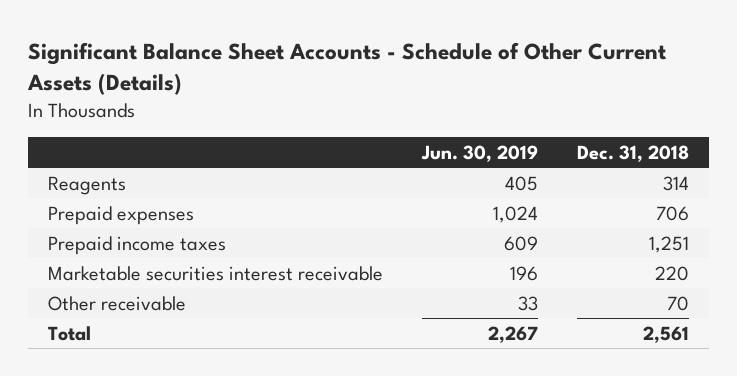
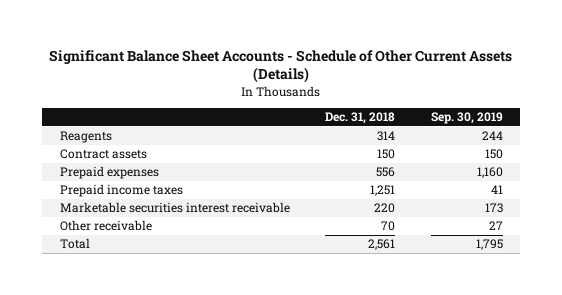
[420,144,538,162] Jun. 30, 2019 -> none
none -> [430,112,503,125] Sep. 30, 2019
none -> [59,149,147,160] Contract assets
[656,205,690,221] 706 -> [376,167,396,178] 556

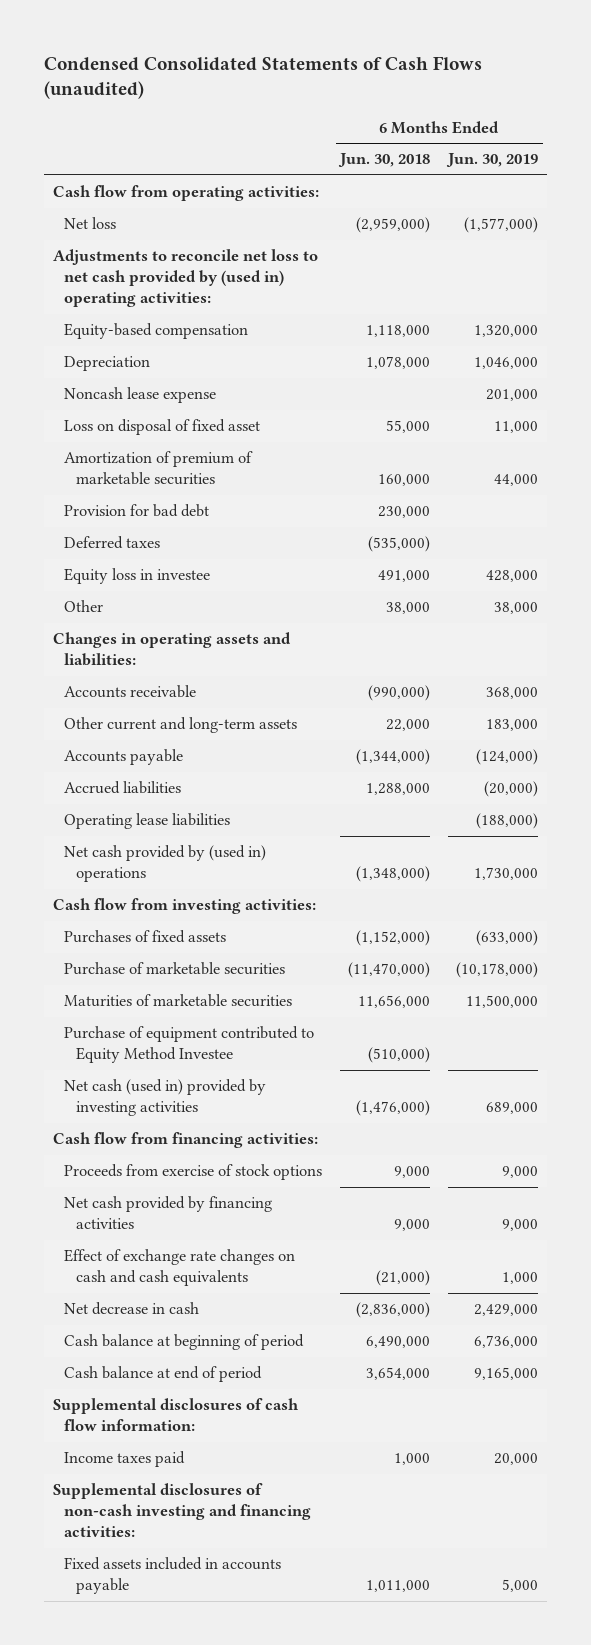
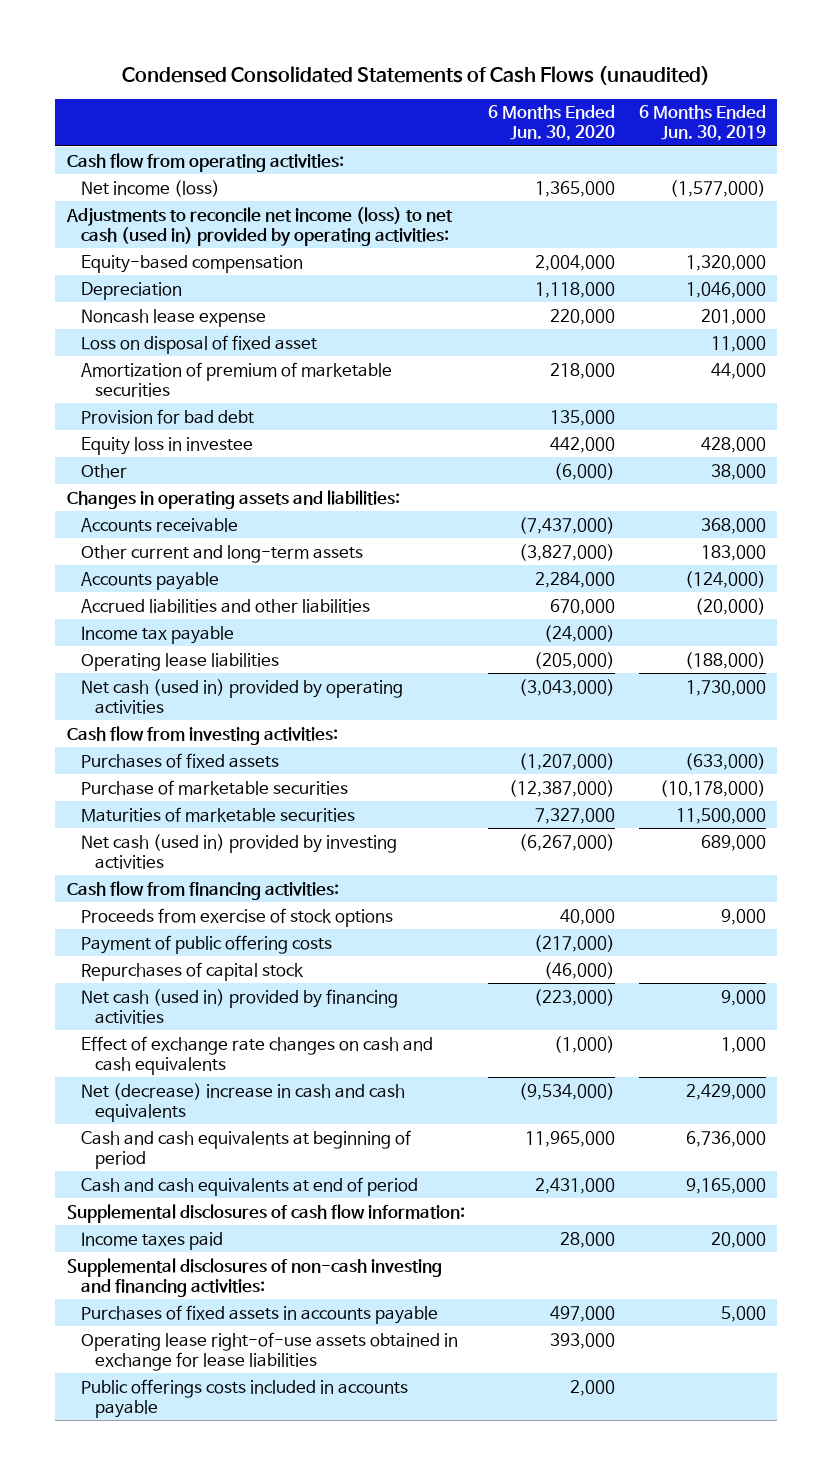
[338,153,431,168] Jun. 30, 2018 -> none
none -> [488,105,616,142] 6 Months Ended Jun. 30, 2020
[64,217,117,230] Net loss -> [81,179,221,197] Net income (loss)
[52,249,318,308] Adjustments to reconcile net loss to net cash provided by (used in) operating activities: -> [66,206,454,246] Adjustments to reconcile net income (loss) to net cash (used in) provided by operating activities:
[64,536,161,550] Deferred taxes -> none
[64,781,182,795] Accrued liabilities -> [81,598,371,613] Accrued liabilities and other liabilities
none -> [81,625,235,644] Income tax payable
[64,845,267,883] Net cash provided by (used in) operations -> [81,678,404,714] Net cash (used in) provided by operating activities
[64,1026,315,1064] Purchase of equipment contributed to Equity Method Investee -> none
none -> [81,934,333,954] Payment of public offering costs
none -> [81,961,305,981] Repurchases of capital stock
[64,1196,273,1230] Net cash provided by financing activities -> [81,988,399,1024] Net cash (used in) provided by financing activities
[64,1302,200,1316] Net decrease in cash -> [81,1082,406,1122] Net (decrease) increase in cash and cash equivalents
[64,1334,305,1351] Cash balance at beginning of period -> [81,1129,412,1169] Cash and cash equivalents at beginning of period
[64,1366,263,1383] Cash balance at end of period -> [81,1176,419,1196] Cash and cash equivalents at end of period
[64,1557,282,1595] Fixed assets included in accounts payable -> [81,1304,439,1324] Purchases of fixed assets in accounts payable
none -> [81,1331,459,1371] Operating lease right-of-use assets obtained in exchange for lease liabilities
none -> [81,1378,409,1418] Public offerings costs included in accounts payable

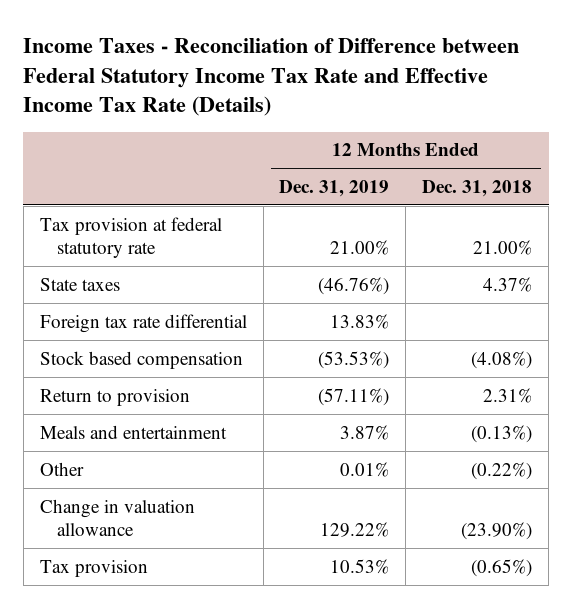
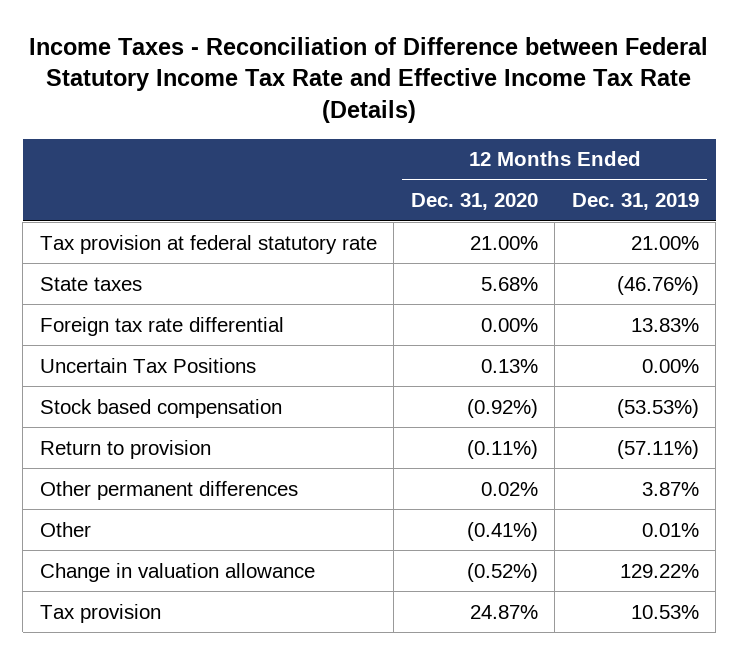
[422,179,533,197] Dec. 31, 2018 -> none
none -> [410,193,538,211] Dec. 31, 2020
none -> [39,357,256,373] Uncertain Tax Positions
[39,424,227,439] Meals and entertainment -> [39,480,298,500] Other permanent differences

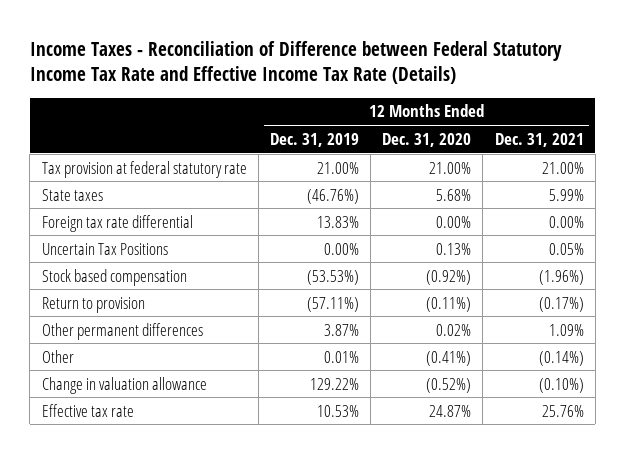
none -> [494,132,584,147] Dec. 31, 2021
[39,603,161,623] Tax provision -> [41,403,134,417] Effective tax rate

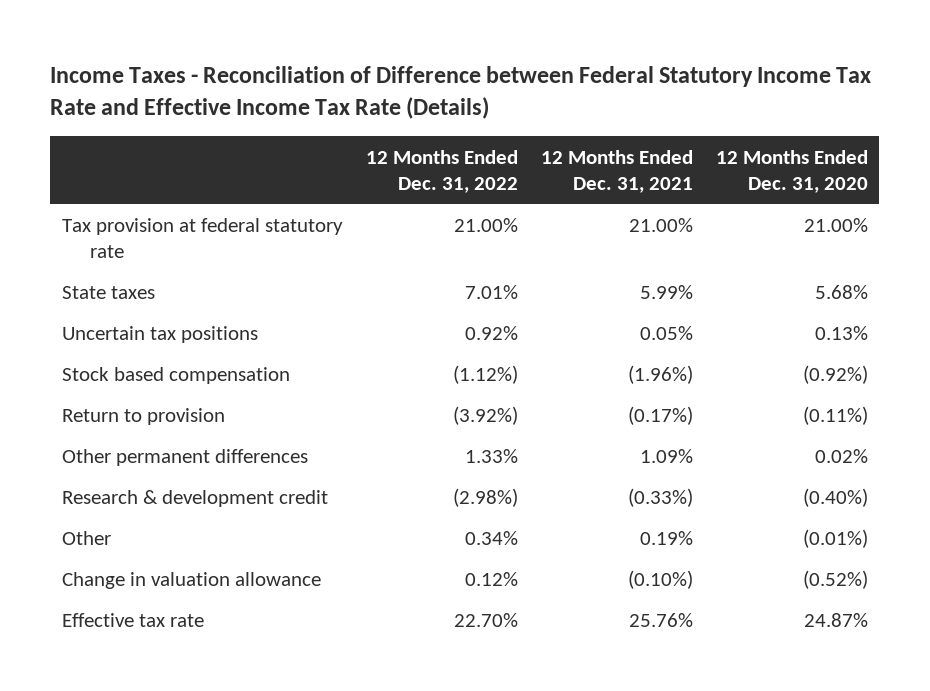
[269,132,359,147] Dec. 31, 2019 -> none
none -> [365,149,518,193] 12 Months Ended Dec. 31, 2022
[41,214,193,232] Foreign tax rate differential -> none
[41,242,168,255] Uncertain Tax Positions -> [61,326,258,344] Uncertain tax positions
none -> [61,490,328,508] Research & development credit
[426,350,472,366] (0.41%) -> [802,529,868,549] (0.01%)
[538,350,584,366] (0.14%) -> [639,531,693,546] 0.19%

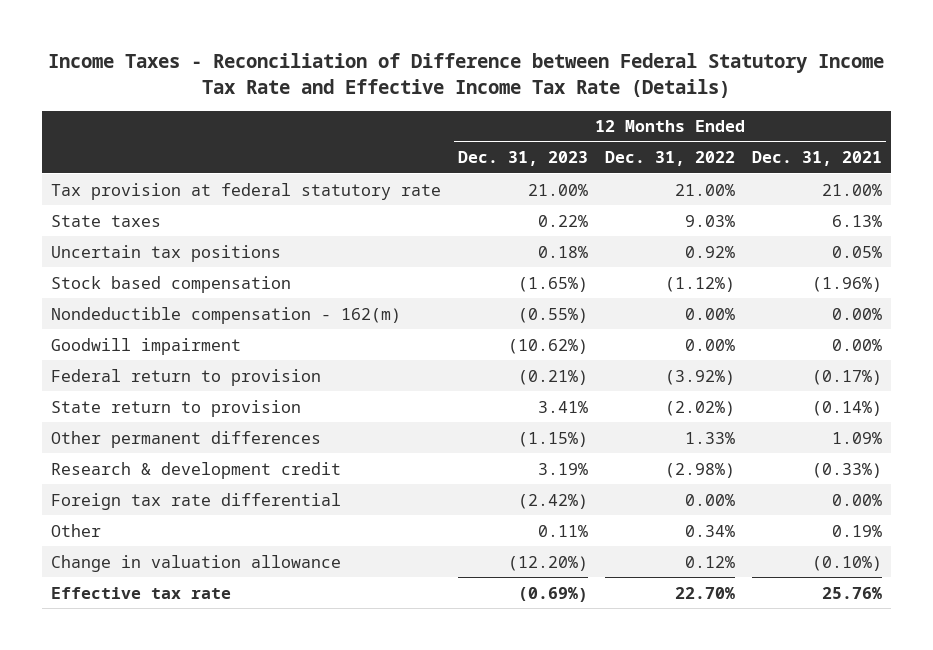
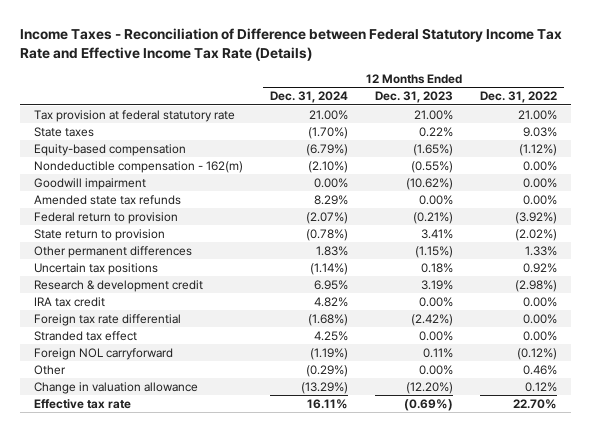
[752,151,883,167] Dec. 31, 2021 -> none
none -> [270,91,349,104] Dec. 31, 2024
[50,275,291,293] Stock based compensation -> [33,143,186,156] Equity-based compensation
none -> [33,194,181,205] Amended state tax refunds
[50,244,281,262] Uncertain tax positions -> [33,262,158,275] Uncertain tax positions
none -> [33,296,105,307] IRA tax credit
none -> [33,330,137,341] Stranded tax effect
none -> [33,347,173,360] Foreign NOL carryforward
[537,524,588,537] 0.11% -> [419,364,454,375] 0.00%
[685,524,736,537] 0.34% -> [523,364,558,375] 0.46%

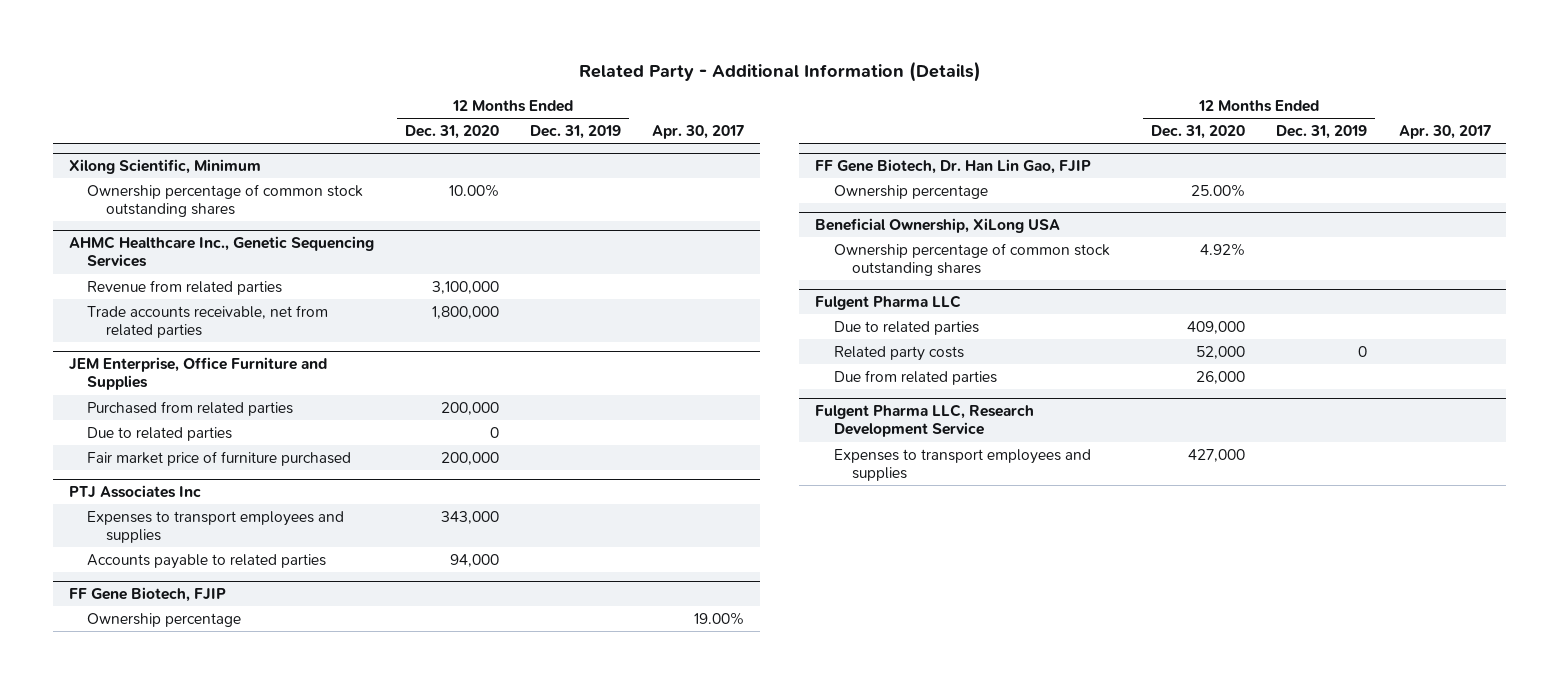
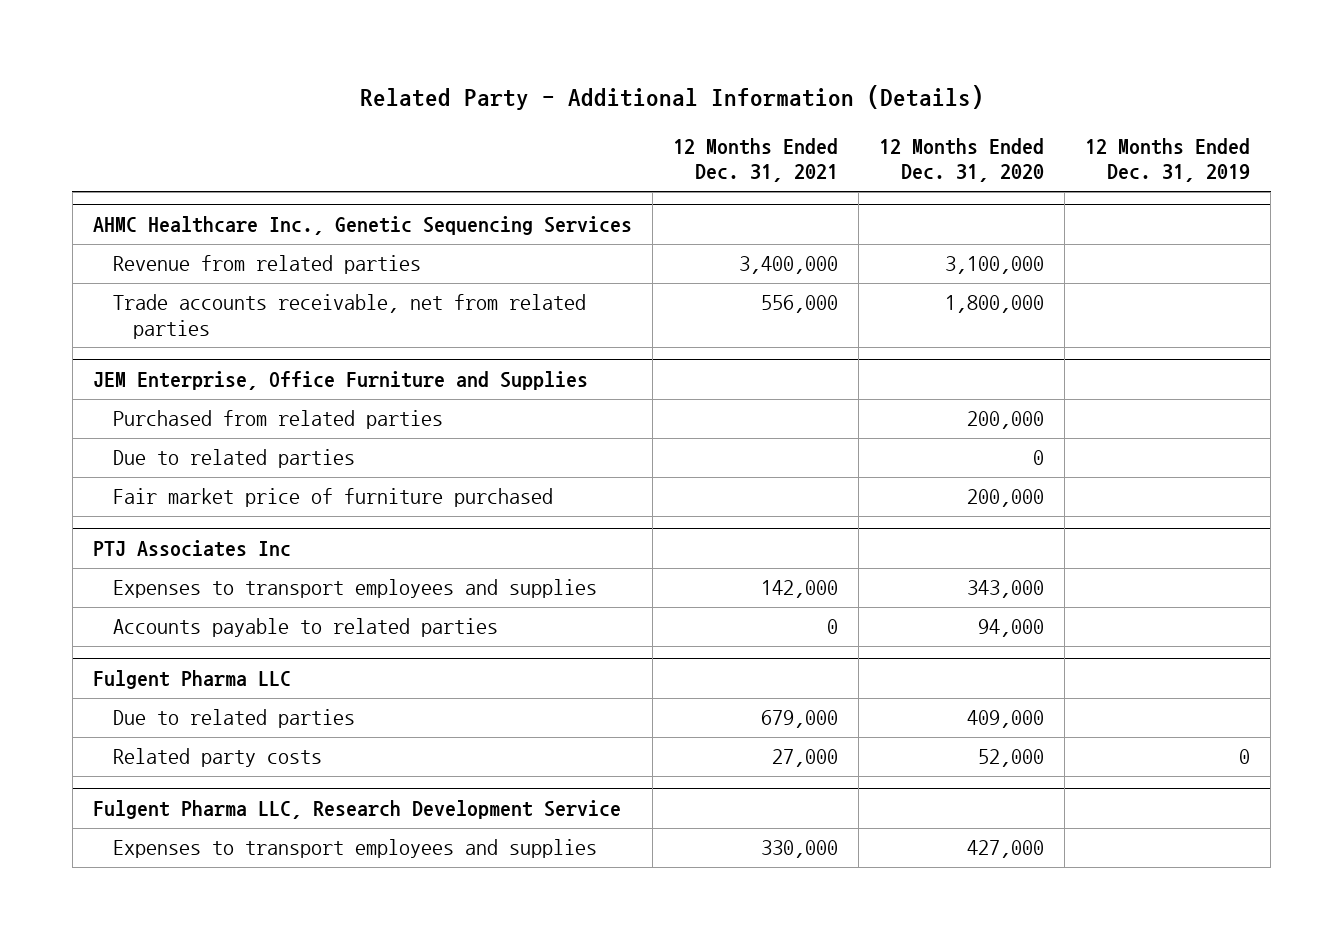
[652,124,745,139] Apr. 30, 2017 -> none
none -> [673,138,839,183] 12 Months Ended Dec. 31, 2021
[68,159,261,175] Xilong Scientific, Minimum -> none
[87,183,364,218] Ownership percentage of common stock outstanding shares -> none
[68,587,226,603] FF Gene Biotech, FJIP -> none
[87,612,242,627] Ownership percentage -> none
[814,159,1091,175] FF Gene Biotech, Dr. Han Lin Gao, FJIP -> none
[833,184,988,199] Ownership percentage -> none
[814,218,1060,234] Beneficial Ownership, XiLong USA -> none
[833,242,1110,277] Ownership percentage of common stock outstanding shares -> none
[833,369,997,385] Due from related parties -> none

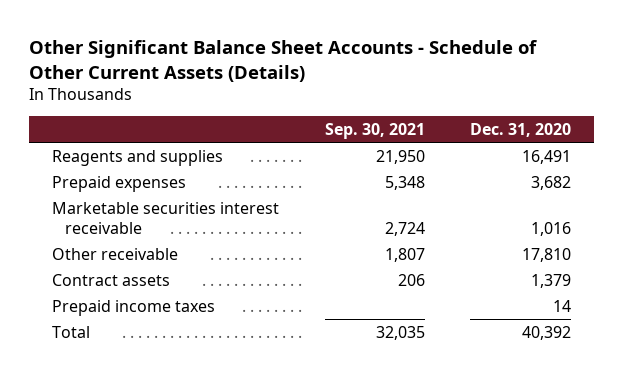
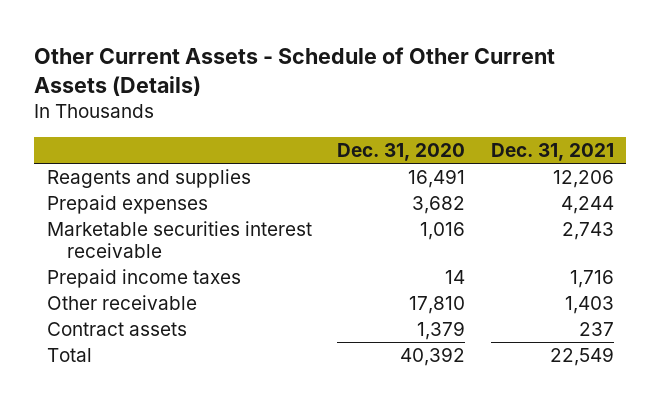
[28,39,537,82] Other Significant Balance Sheet Accounts - Schedule of Other Current Assets (Details) -> [34,46,556,96] Other Current Assets - Schedule of Other Current Assets (Details)
[324,122,425,139] Sep. 30, 2021 -> none
none -> [490,142,614,161] Dec. 31, 2021
[51,299,215,316] Prepaid income taxes -> [47,269,242,289] Prepaid income taxes

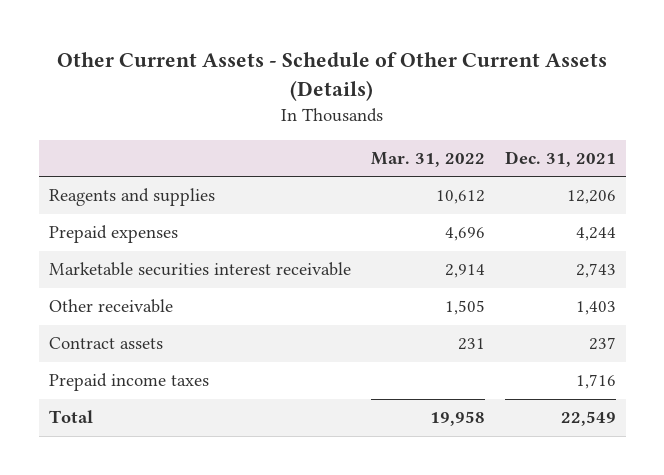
[337,142,466,161] Dec. 31, 2020 -> none
none -> [370,151,485,167] Mar. 31, 2022
[47,269,242,289] Prepaid income taxes -> [48,373,209,392] Prepaid income taxes

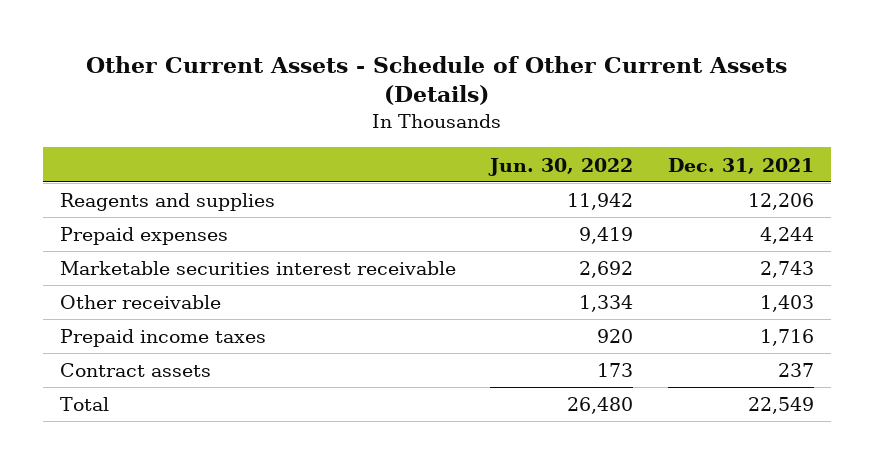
[370,151,485,167] Mar. 31, 2022 -> none
none -> [488,157,634,176] Jun. 30, 2022
[48,337,163,350] Contract assets -> [60,363,212,378] Contract assets

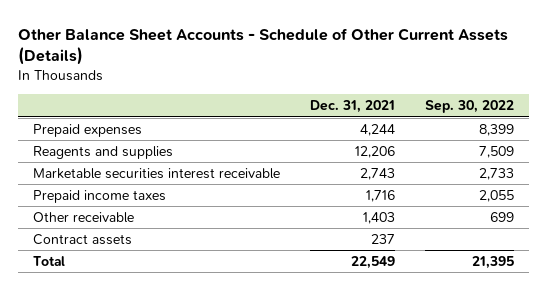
[85,55,787,106] Other Current Assets - Schedule of Other Current Assets (Details) -> [17,27,508,66] Other Balance Sheet Accounts - Schedule of Other Current Assets (Details)
[488,157,634,176] Jun. 30, 2022 -> none
none -> [424,100,514,114] Sep. 30, 2022
[60,193,276,212] Reagents and supplies -> [32,145,173,159] Reagents and supplies
[60,295,222,310] Other receivable -> [32,211,134,223] Other receivable

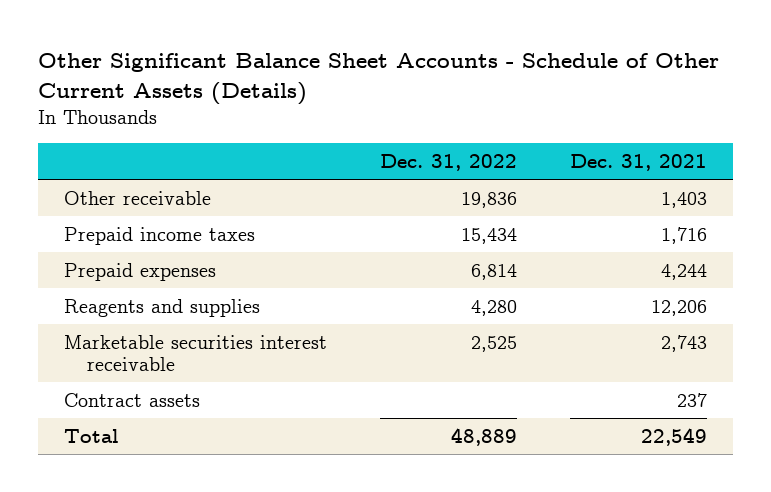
[17,27,508,66] Other Balance Sheet Accounts - Schedule of Other Current Assets (Details) -> [37,52,719,105] Other Significant Balance Sheet Accounts - Schedule of Other Current Assets (Details)
[424,100,514,114] Sep. 30, 2022 -> none
none -> [380,153,518,171] Dec. 31, 2022
[32,211,134,223] Other receivable -> [64,190,212,205] Other receivable
[32,189,166,203] Prepaid income taxes -> [64,226,256,245] Prepaid income taxes

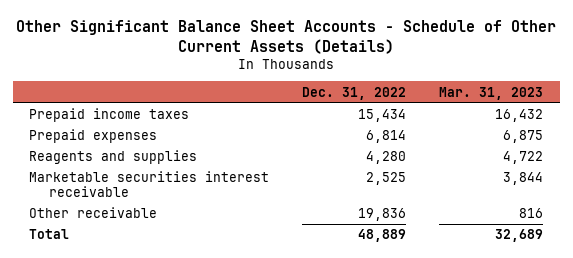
[570,153,708,171] Dec. 31, 2021 -> none
none -> [439,86,544,100] Mar. 31, 2023
[64,392,201,407] Contract assets -> none
[64,190,212,205] Other receivable -> [29,207,158,219] Other receivable

